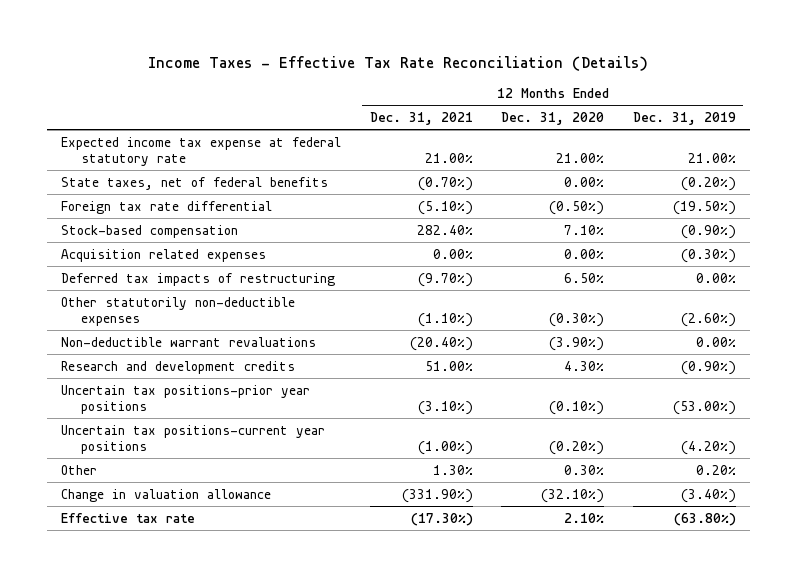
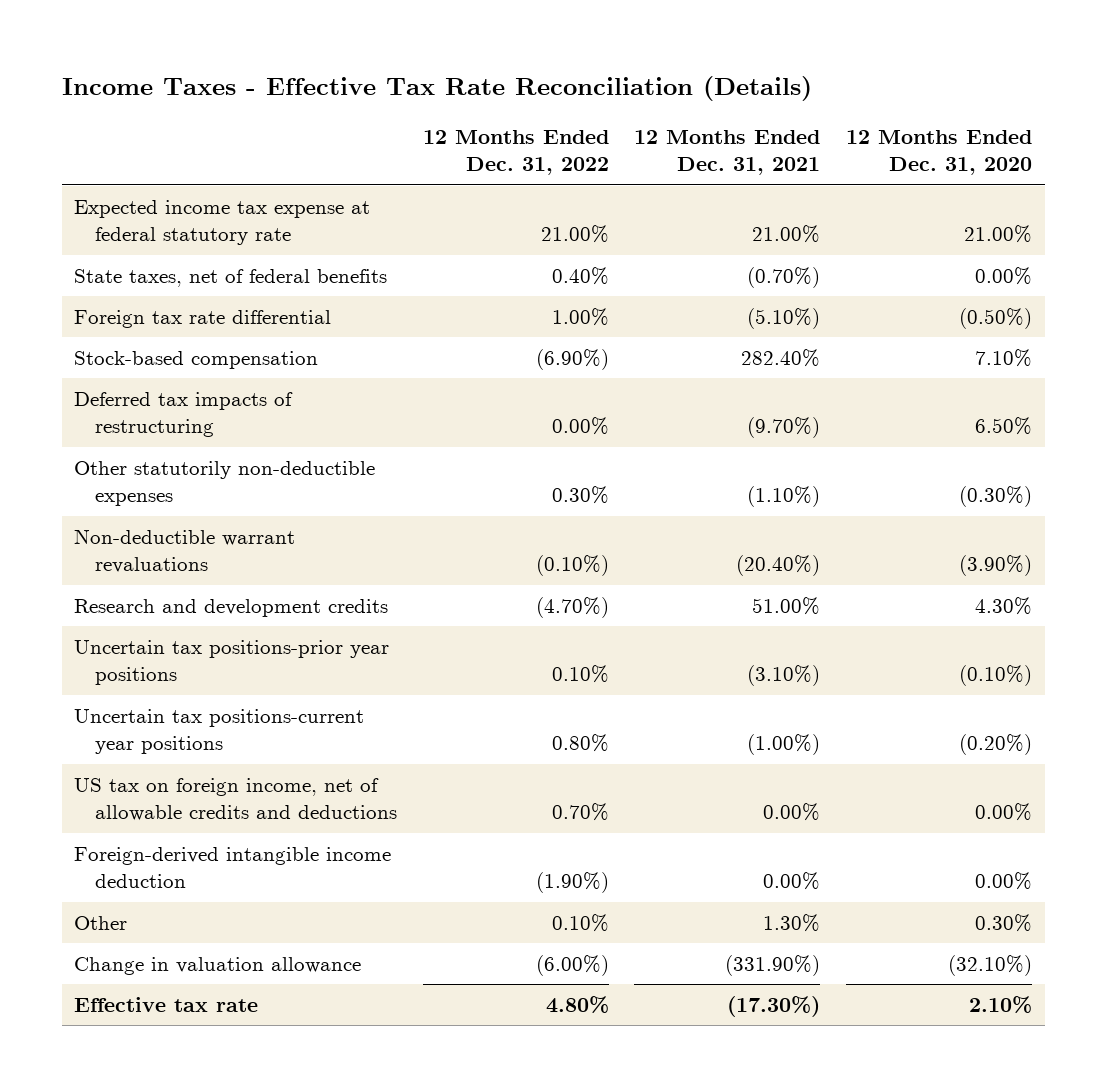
[632,111,736,125] Dec. 31, 2019 -> none
none -> [422,129,609,176] 12 Months Ended Dec. 31, 2022
[60,248,266,262] Acquisition related expenses -> none
none -> [74,777,398,822] US tax on foreign income, net of allowable credits and deductions
none -> [74,846,392,889] Foreign-derived intangible income deduction

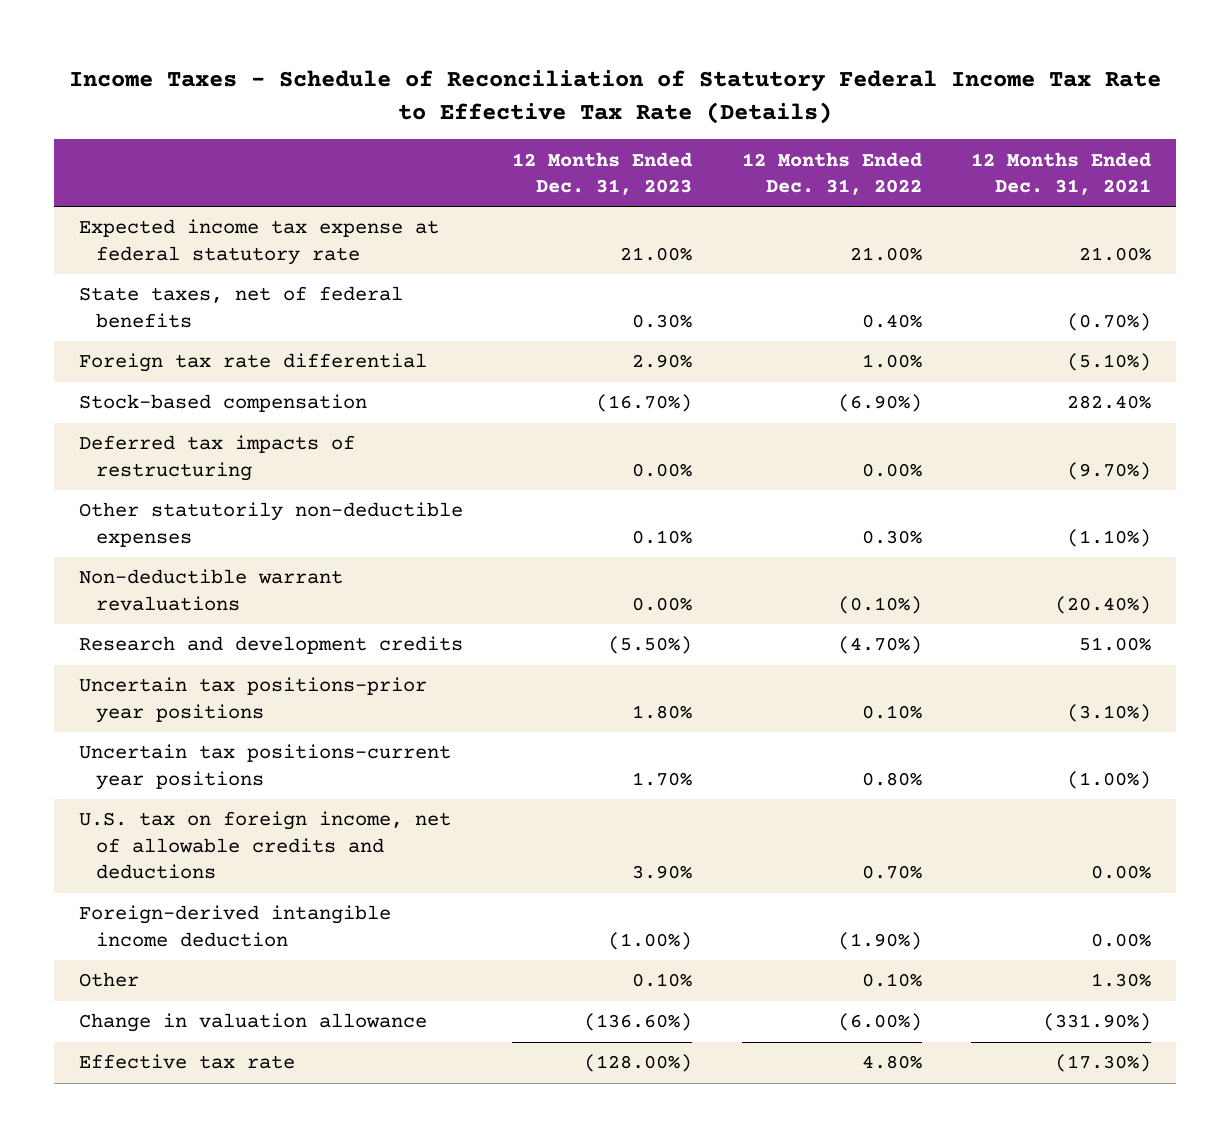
[61,75,812,101] Income Taxes - Effective Tax Rate Reconciliation (Details) -> [68,70,1161,124] Income Taxes - Schedule of Reconciliation of Statutory Federal Income Tax Rate to Effective Tax Rate (Details)
[845,129,1032,176] 12 Months Ended Dec. 31, 2020 -> none
none -> [512,151,693,196] 12 Months Ended Dec. 31, 2023
[74,777,398,822] US tax on foreign income, net of allowable credits and deductions -> [78,811,451,880] U.S. tax on foreign income, net of allowable credits and deductions

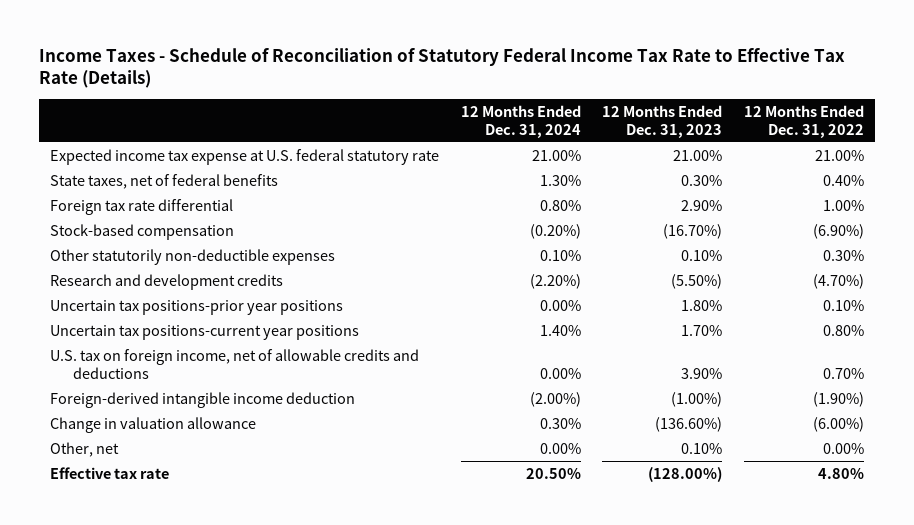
[970,151,1151,196] 12 Months Ended Dec. 31, 2021 -> none
none -> [460,104,581,138] 12 Months Ended Dec. 31, 2024
[78,219,439,265] Expected income tax expense at federal statutory rate -> [49,148,439,165] Expected income tax expense at U.S. federal statutory rate
[78,435,355,481] Deferred tax impacts of restructuring -> none
[78,569,343,611] Non-deductible warrant revaluations -> none
[78,972,139,988] Other -> none
none -> [49,441,119,457] Other, net

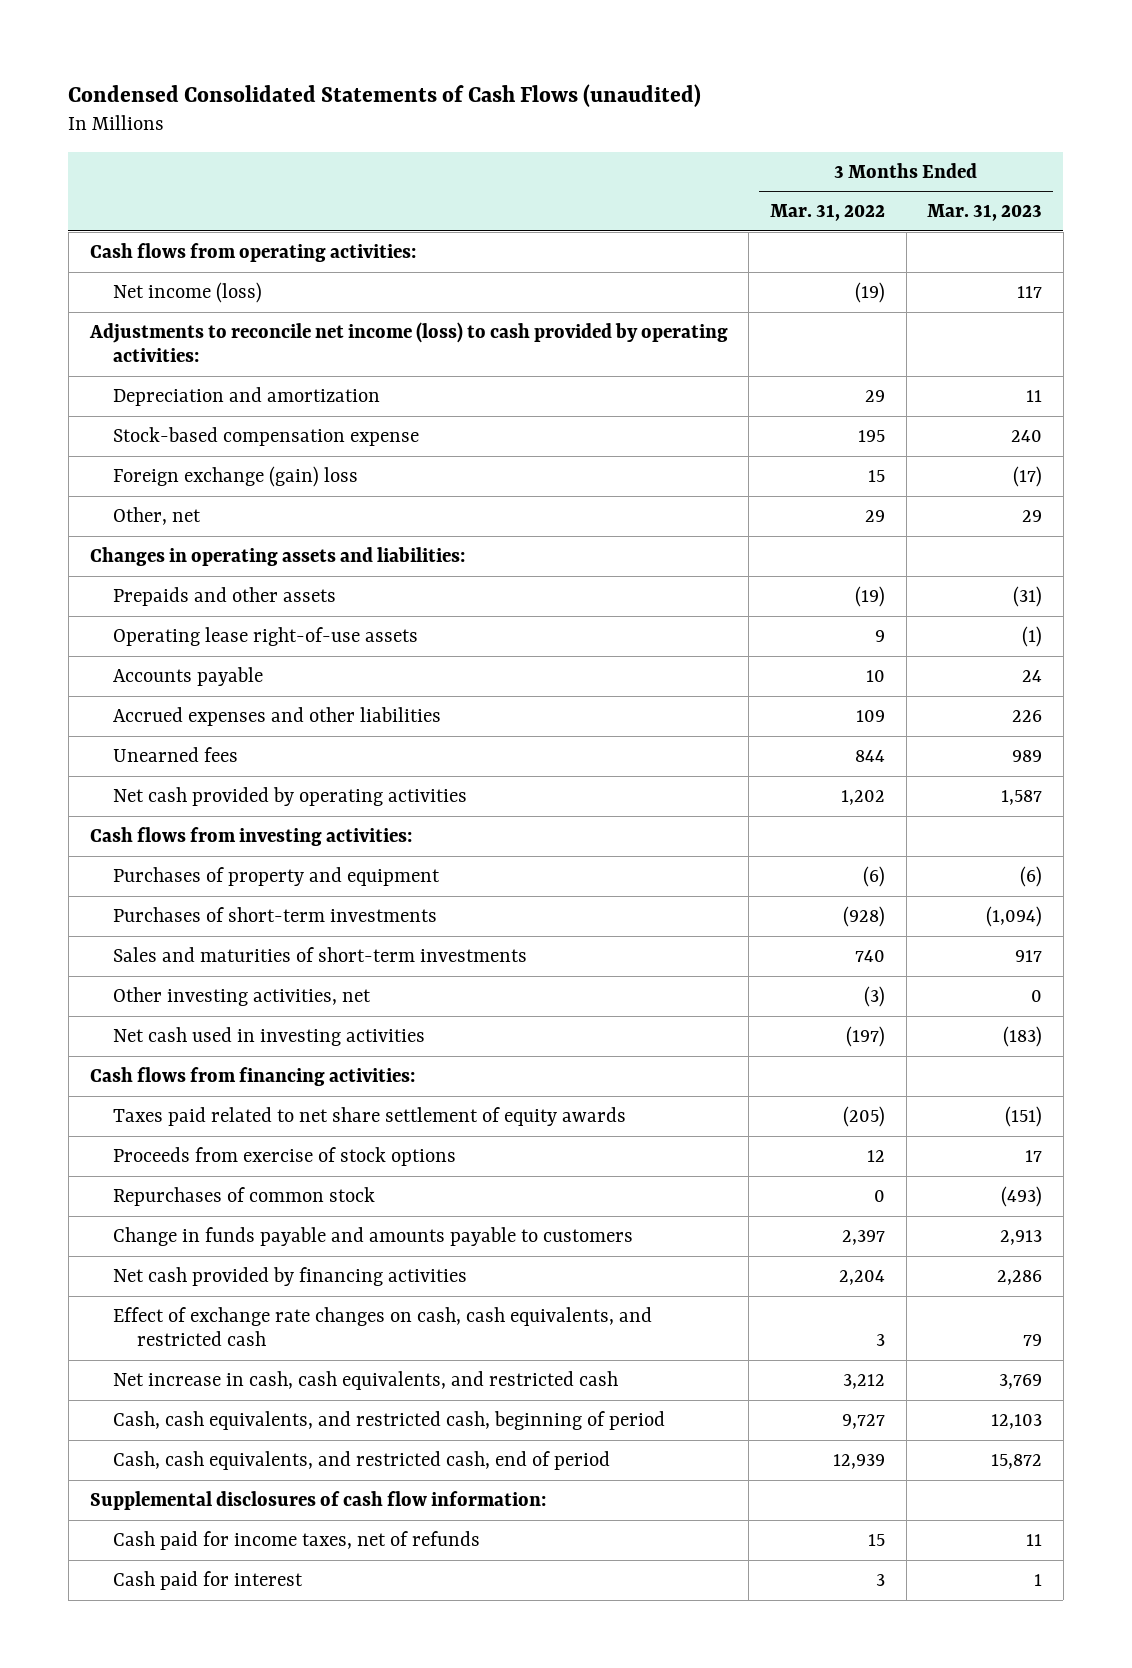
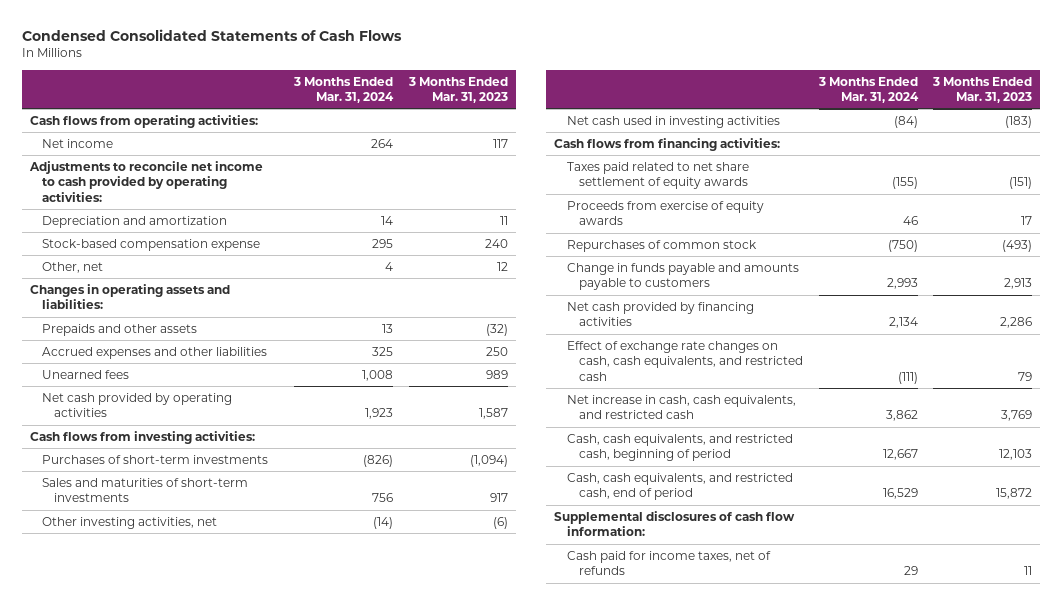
[68,83,702,107] Condensed Consolidated Statements of Cash Flows (unaudited) -> [21,28,402,41] Condensed Consolidated Statements of Cash Flows
[769,204,885,222] Mar. 31, 2022 -> none
none -> [293,76,395,103] 3 Months Ended Mar. 31, 2024
[113,281,263,303] Net income (loss) -> [42,139,114,149] Net income
[88,321,728,363] Adjustments to reconcile net income (loss) to cash provided by operating activities: -> [28,161,263,202] Adjustments to reconcile net income to cash provided by operating activities:
[113,465,359,487] Foreign exchange (gain) loss -> none
[1022,509,1043,522] 29 -> [496,262,508,272] 12
[113,626,419,646] Operating lease right-of-use assets -> none
[113,666,264,686] Accounts payable -> none
[1013,585,1043,607] (31) -> [485,324,508,337] (32)
[1012,709,1043,722] 226 -> [485,347,508,357] 250
[113,866,441,886] Purchases of property and equipment -> none
[1031,989,1043,1002] 0 -> [492,517,508,530] (6)
[113,1146,457,1166] Proceeds from exercise of stock options -> [566,201,764,226] Proceeds from exercise of equity awards
[113,1570,304,1590] Cash paid for interest -> none

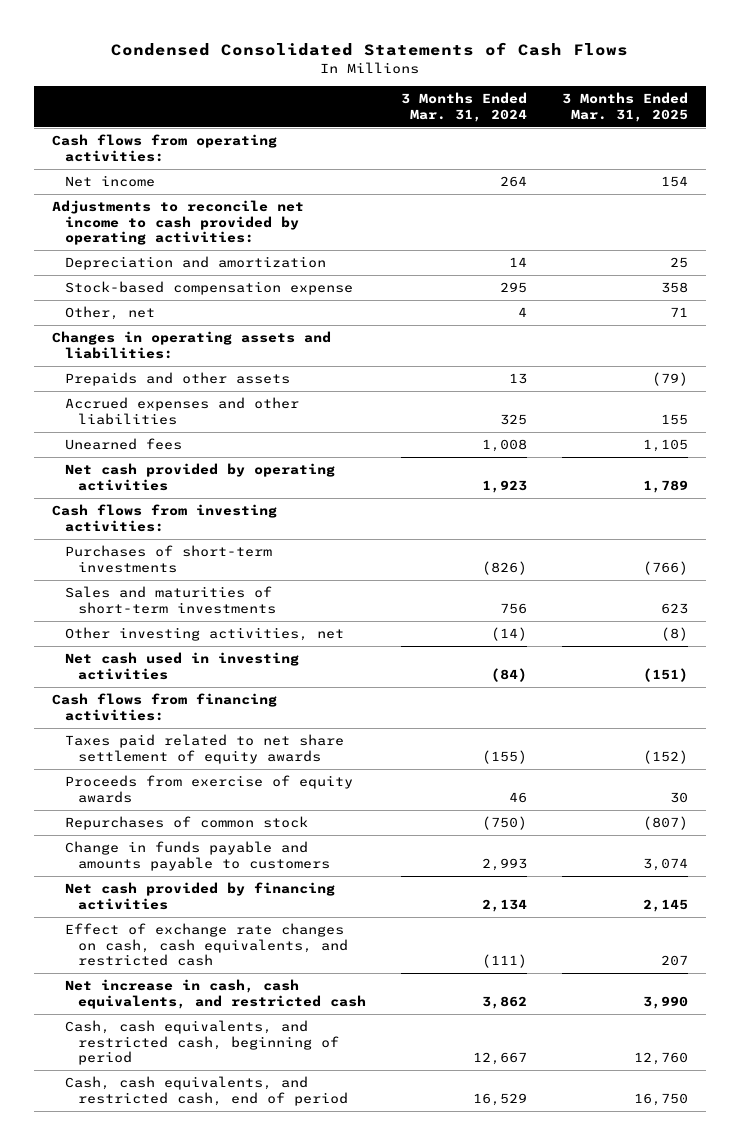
[407,76,508,103] 3 Months Ended Mar. 31, 2023 -> none
none -> [562,92,689,122] 3 Months Ended Mar. 31, 2025
[554,511,796,537] Supplemental disclosures of cash flow information: -> none
[566,551,771,576] Cash paid for income taxes, net of refunds -> none

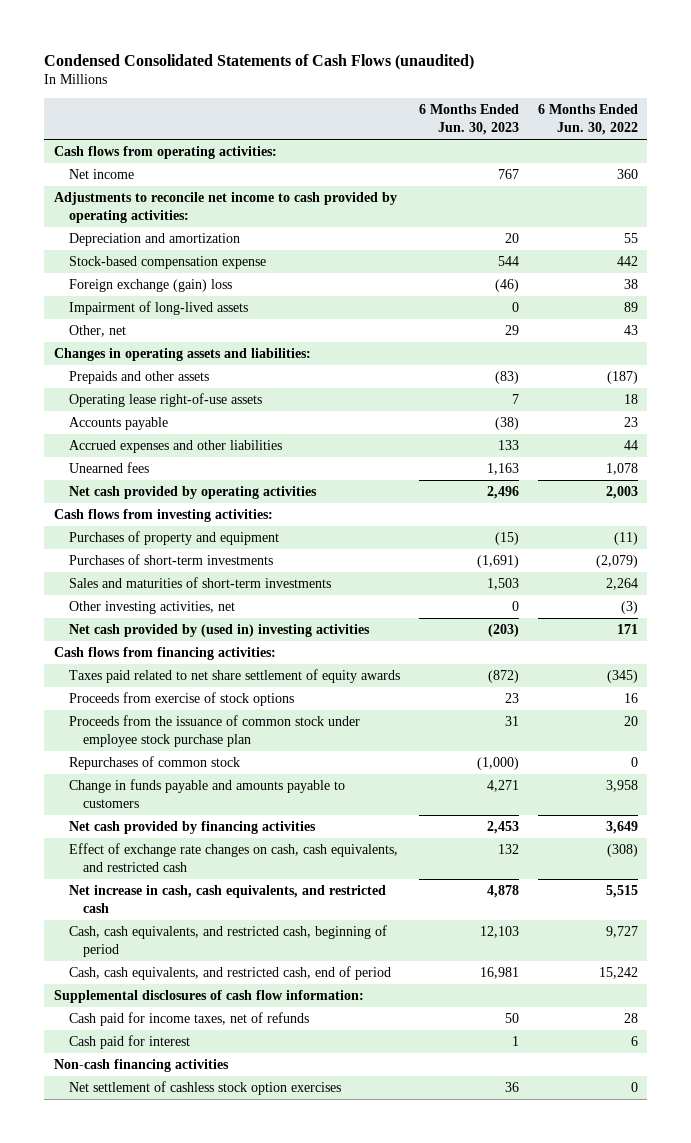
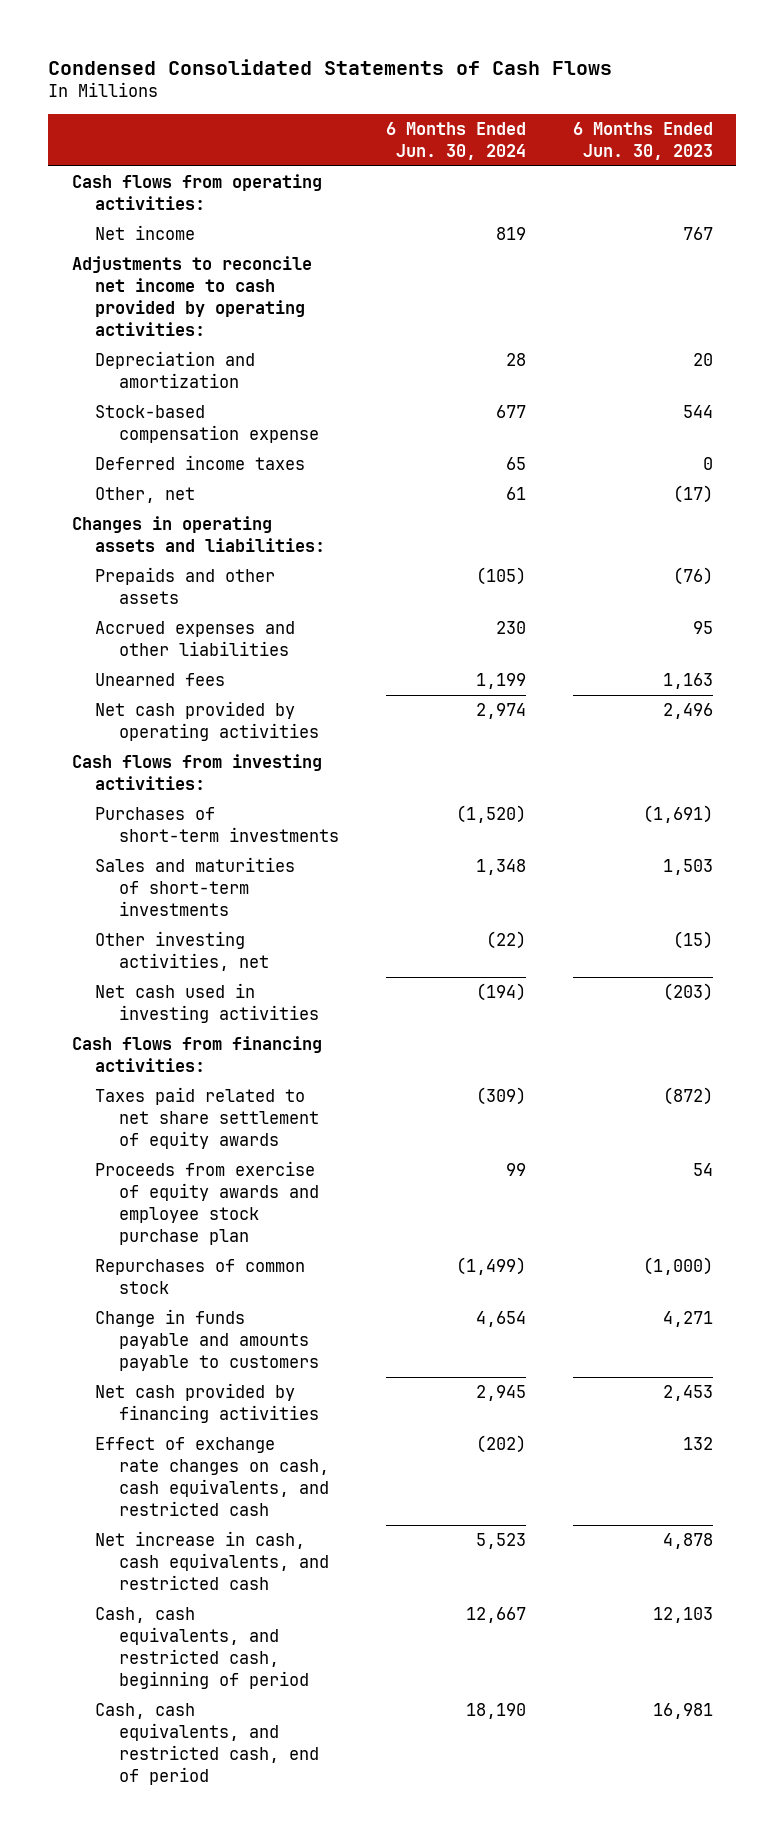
[44,53,475,70] Condensed Consolidated Statements of Cash Flows (unaudited) -> [48,58,613,75] Condensed Consolidated Statements of Cash Flows
[537,104,638,136] 6 Months Ended Jun. 30, 2022 -> none
none -> [385,122,526,161] 6 Months Ended Jun. 30, 2024
[68,278,232,292] Foreign exchange (gain) loss -> none
[68,300,248,315] Impairment of long-lived assets -> none
none -> [95,455,306,471] Deferred income taxes
[504,324,519,335] 29 -> [672,485,713,504] (17)
[68,392,262,407] Operating lease right-of-use assets -> none
[68,416,168,430] Accounts payable -> none
[494,370,519,384] (83) -> [672,567,713,586] (76)
[497,439,519,450] 133 -> [692,621,713,635] 95
[68,530,279,545] Purchases of property and equipment -> none
[511,600,519,611] 0 -> [672,931,713,950] (15)
[68,623,370,637] Net cash provided by (used in) investing activities -> [95,983,319,1023] Net cash used in investing activities
[68,691,294,706] Proceeds from exercise of stock options -> none
[68,714,360,747] Proceeds from the issuance of common stock under employee stock purchase plan -> none
none -> [95,1161,319,1245] Proceeds from exercise of equity awards and employee stock purchase plan
[53,989,364,1003] Supplemental disclosures of cash flow information: -> none
[68,1011,309,1026] Cash paid for income taxes, net of refunds -> none
[68,1034,190,1049] Cash paid for interest -> none
[53,1058,229,1072] Non-cash financing activities -> none
[68,1080,341,1095] Net settlement of cashless stock option exercises -> none

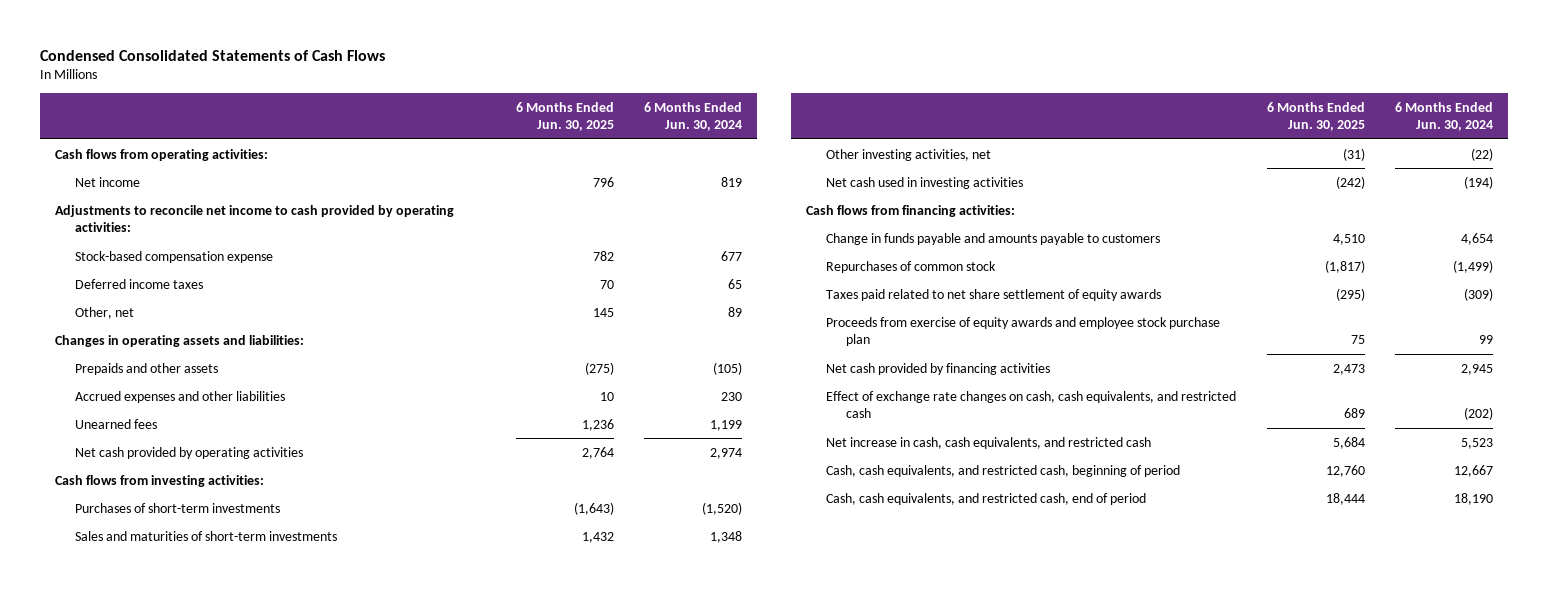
[572,122,713,161] 6 Months Ended Jun. 30, 2023 -> none
none -> [515,101,614,132] 6 Months Ended Jun. 30, 2025
[95,351,256,388] Depreciation and amortization -> none
[505,487,526,501] 61 -> [727,306,742,317] 89
[95,1309,319,1371] Change in funds payable and amounts payable to customers -> [826,232,1161,245] Change in funds payable and amounts payable to customers
[95,1259,306,1294] Repurchases of common stock -> [826,260,997,273] Repurchases of common stock

